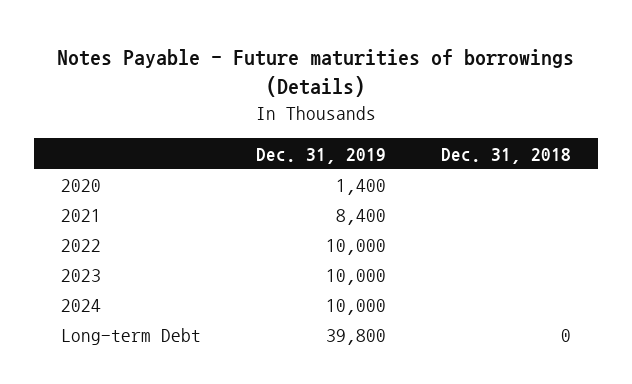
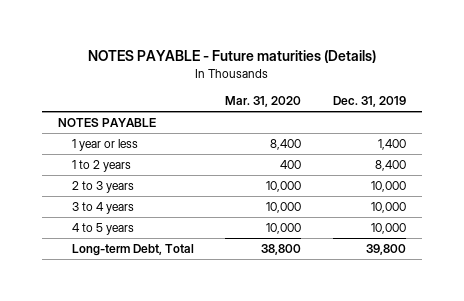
[57,48,575,98] Notes Payable - Future maturities of borrowings (Details) -> [87,50,376,64] NOTES PAYABLE - Future maturities (Details)
[440,147,571,164] Dec. 31, 2018 -> none
none -> [225,96,302,108] Mar. 31, 2020
none -> [57,118,156,128] NOTES PAYABLE
[61,179,102,193] 2020 -> [71,139,138,152] 1 year or less
[61,209,102,223] 2021 -> [71,160,131,173] 1 to 2 years
[61,239,102,253] 2022 -> [71,181,134,194] 2 to 3 years
[61,269,102,283] 2023 -> [71,202,134,215] 3 to 4 years
[61,299,102,313] 2024 -> [71,223,134,236] 4 to 5 years
[61,328,202,346] Long-term Debt -> [71,244,194,257] Long-term Debt, Total

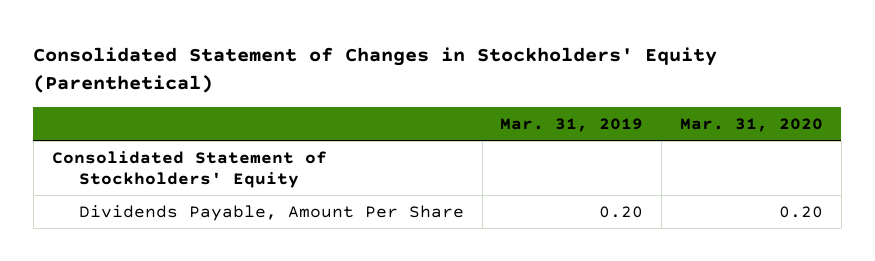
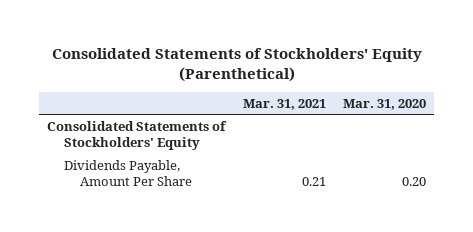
[33,47,718,94] Consolidated Statement of Changes in Stockholders' Equity (Parenthetical) -> [51,47,422,82] Consolidated Statements of Stockholders' Equity (Parenthetical)
[500,118,644,133] Mar. 31, 2019 -> none
none -> [242,98,326,110] Mar. 31, 2021
[51,151,327,188] Consolidated Statement of Stockholders' Equity -> [47,120,228,150] Consolidated Statements of Stockholders' Equity

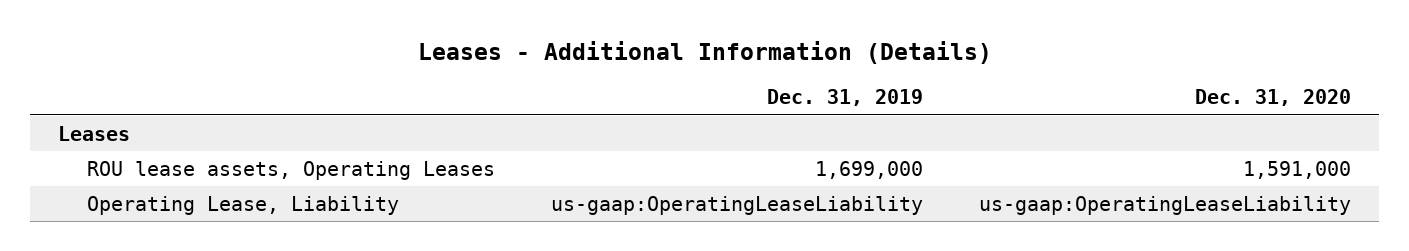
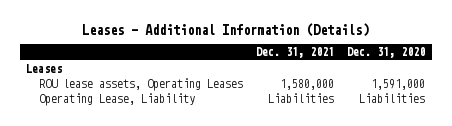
[766,89,923,107] Dec. 31, 2019 -> none
none -> [256,47,335,59] Dec. 31, 2021
[979,195,1352,215] us-gaap:OperatingLeaseLiability -> [359,92,426,103] Liabilities

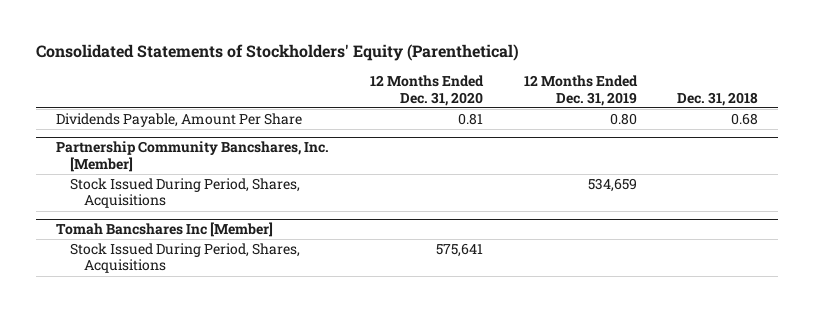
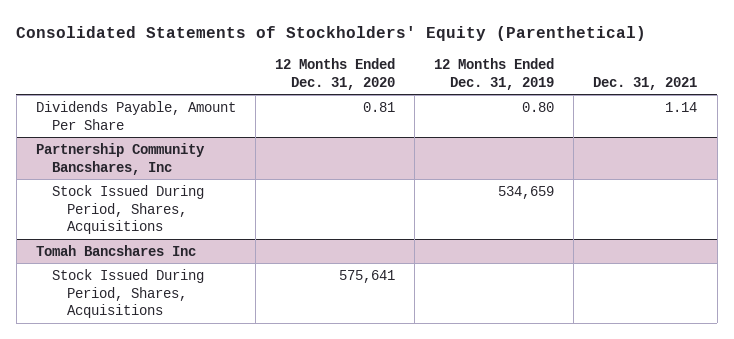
[677,91,759,106] Dec. 31, 2018 -> none
none -> [593,76,698,90] Dec. 31, 2021
[56,141,330,172] Partnership Community Bancshares, Inc. [Member] -> [36,142,206,175] Partnership Community Bancshares, Inc
[56,222,274,238] Tomah Bancshares Inc [Member] -> [36,244,197,256] Tomah Bancshares Inc

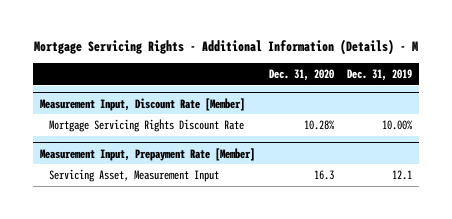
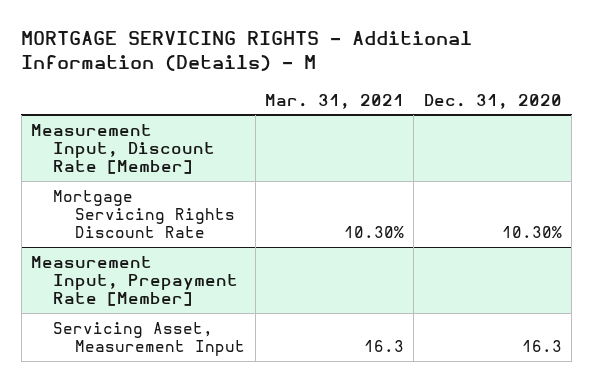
[34,39,419,56] Mortgage Servicing Rights - Additional Information (Details) - M -> [21,31,473,72] MORTGAGE SERVICING RIGHTS - Additional Information (Details) - M
[347,69,413,82] Dec. 31, 2019 -> none
none -> [265,93,405,109] Mar. 31, 2021
[303,119,335,130] 10.28% -> [501,226,562,239] 10.30%

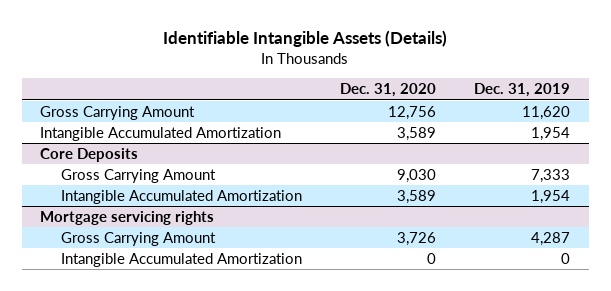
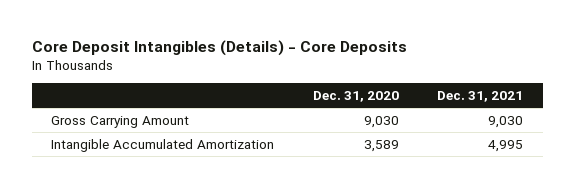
[163,30,448,48] Identifiable Intangible Assets (Details) -> [31,40,407,57] Core Deposit Intangibles (Details) - Core Deposits
[474,83,571,98] Dec. 31, 2019 -> none
none -> [437,91,524,103] Dec. 31, 2021
[40,105,196,120] Gross Carrying Amount -> none
[40,126,282,141] Intangible Accumulated Amortization -> none
[40,147,139,162] Core Deposits -> none
[40,210,215,225] Mortgage servicing rights -> none
[61,231,217,246] Gross Carrying Amount -> none
[61,252,303,267] Intangible Accumulated Amortization -> none

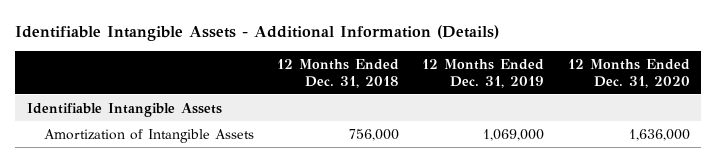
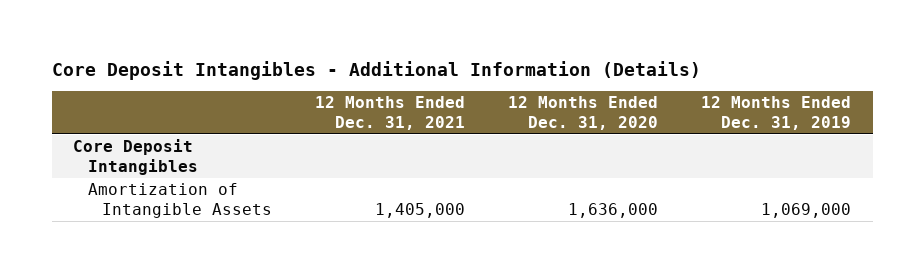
[15,25,500,42] Identifiable Intangible Assets - Additional Information (Details) -> [51,60,701,80] Core Deposit Intangibles - Additional Information (Details)
[277,58,400,88] 12 Months Ended Dec. 31, 2018 -> none
none -> [315,96,466,130] 12 Months Ended Dec. 31, 2021
[26,102,222,117] Identifiable Intangible Assets -> [73,139,198,175] Core Deposit Intangibles

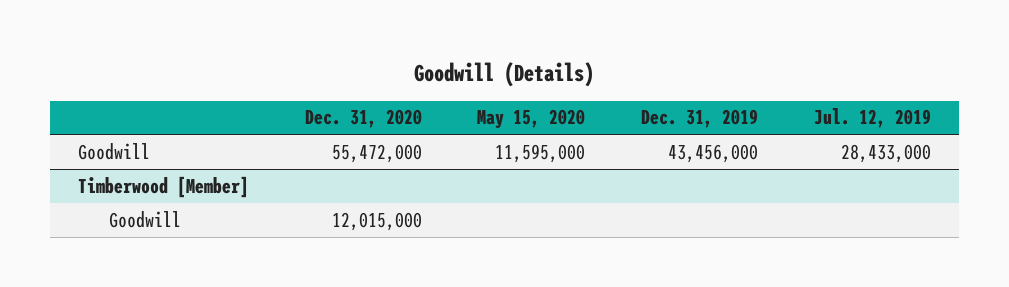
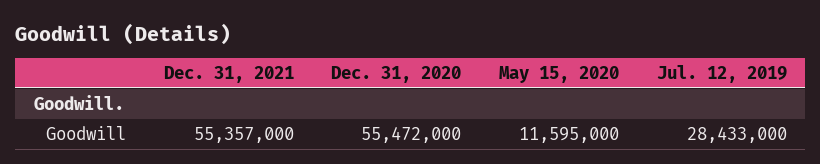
[641,109,759,129] Dec. 31, 2019 -> none
none -> [163,66,294,84] Dec. 31, 2021
none -> [33,94,124,110] Goodwill.
[77,175,249,198] Timberwood [Member] -> none
[109,210,182,228] Goodwill -> none

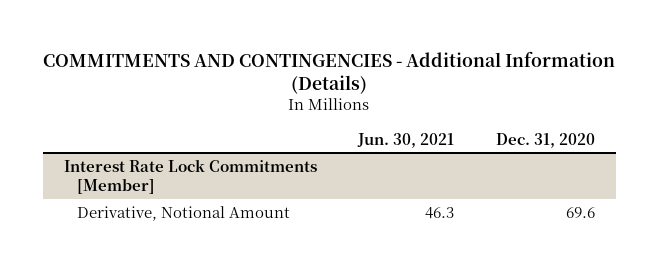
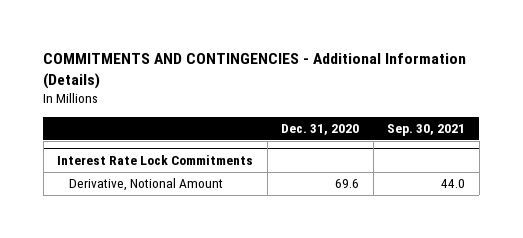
[357,132,455,148] Jun. 30, 2021 -> none
none -> [387,123,466,136] Sep. 30, 2021
[63,158,317,194] Interest Rate Lock Commitments [Member] -> [57,155,254,166] Interest Rate Lock Commitments

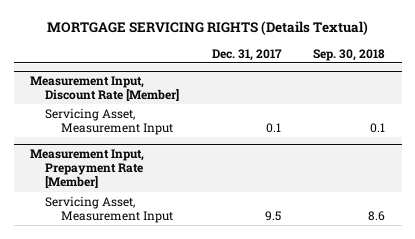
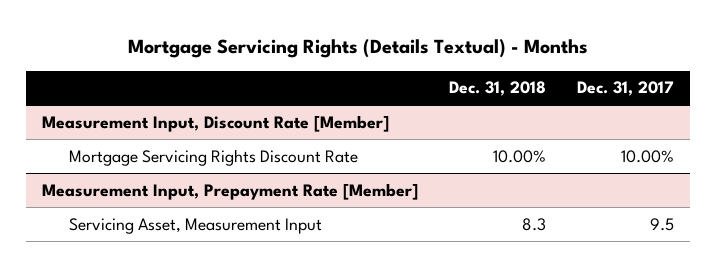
[46,21,368,36] MORTGAGE SERVICING RIGHTS (Details Textual) -> [128,39,589,59] Mortgage Servicing Rights (Details Textual) - Months
[313,48,386,61] Sep. 30, 2018 -> none
none -> [449,81,547,97] Dec. 31, 2018
[45,107,173,135] Servicing Asset, Measurement Input -> none
none -> [69,148,359,166] Mortgage Servicing Rights Discount Rate

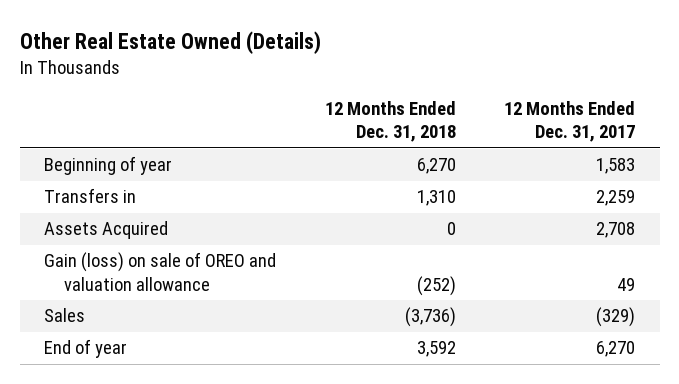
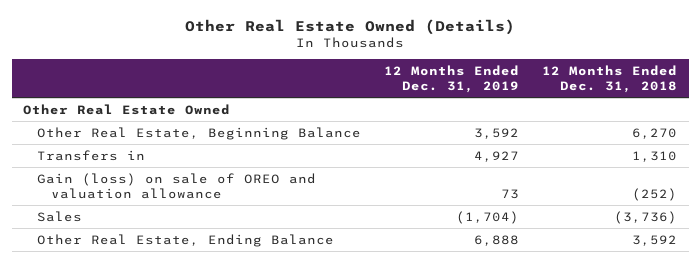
[504,100,636,143] 12 Months Ended Dec. 31, 2017 -> none
none -> [384,65,520,94] 12 Months Ended Dec. 31, 2019
none -> [23,104,231,116] Other Real Estate Owned
[44,156,173,176] Beginning of year -> [37,127,362,141] Other Real Estate, Beginning Balance
[44,221,169,240] Assets Acquired -> none
[44,339,128,359] End of year -> [37,234,335,248] Other Real Estate, Ending Balance

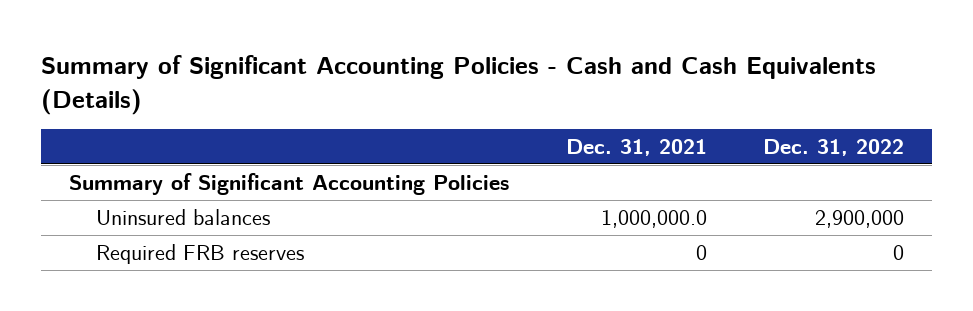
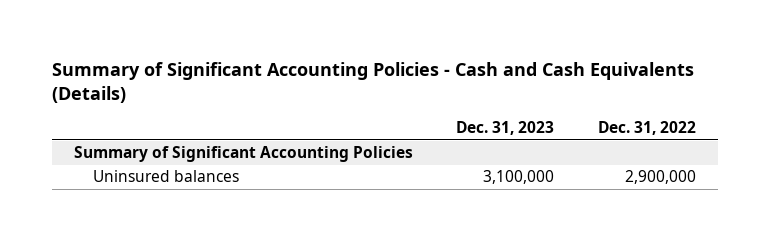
[565,138,707,156] Dec. 31, 2021 -> none
none -> [456,121,555,136] Dec. 31, 2023
[95,243,304,264] Required FRB reserves -> none

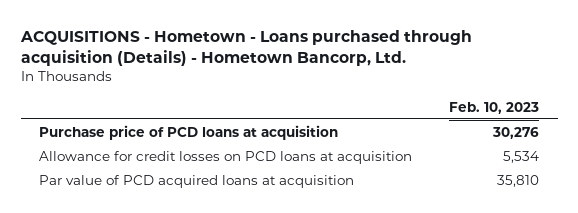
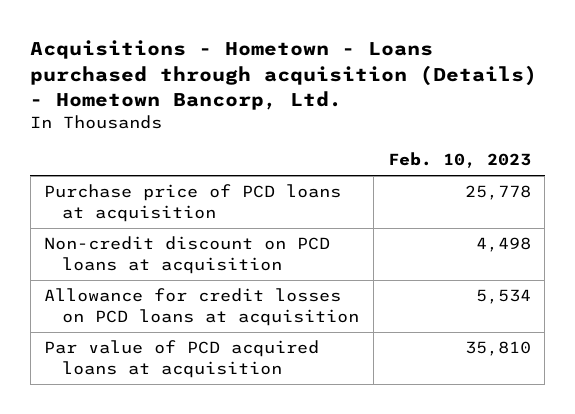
[19,29,472,66] ACQUISITIONS - Hometown - Loans purchased through acquisition (Details) - Hometown Bancorp, Ltd. -> [30,40,538,110] Acquisitions - Hometown - Loans purchased through acquisition (Details) - Hometown Bancorp, Ltd.
[492,126,540,139] 30,276 -> [464,185,531,201] 25,778
none -> [44,236,331,275] Non-credit discount on PCD loans at acquisition

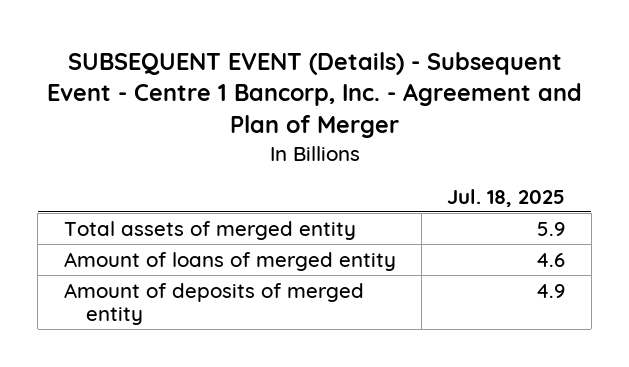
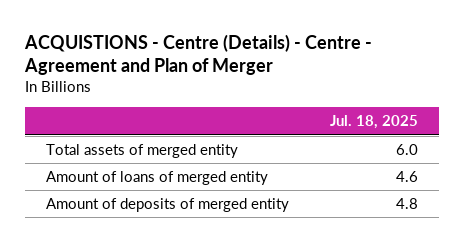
[46,51,582,139] SUBSEQUENT EVENT (Details) - Subsequent Event - Centre 1 Bancorp, Inc. - Agreement and Plan of Merger -> [24,33,373,75] ACQUISTIONS - Centre (Details) - Centre - Agreement and Plan of Merger
[537,221,566,236] 5.9 -> [396,144,419,156] 6.0
[536,283,566,298] 4.9 -> [396,198,419,210] 4.8

